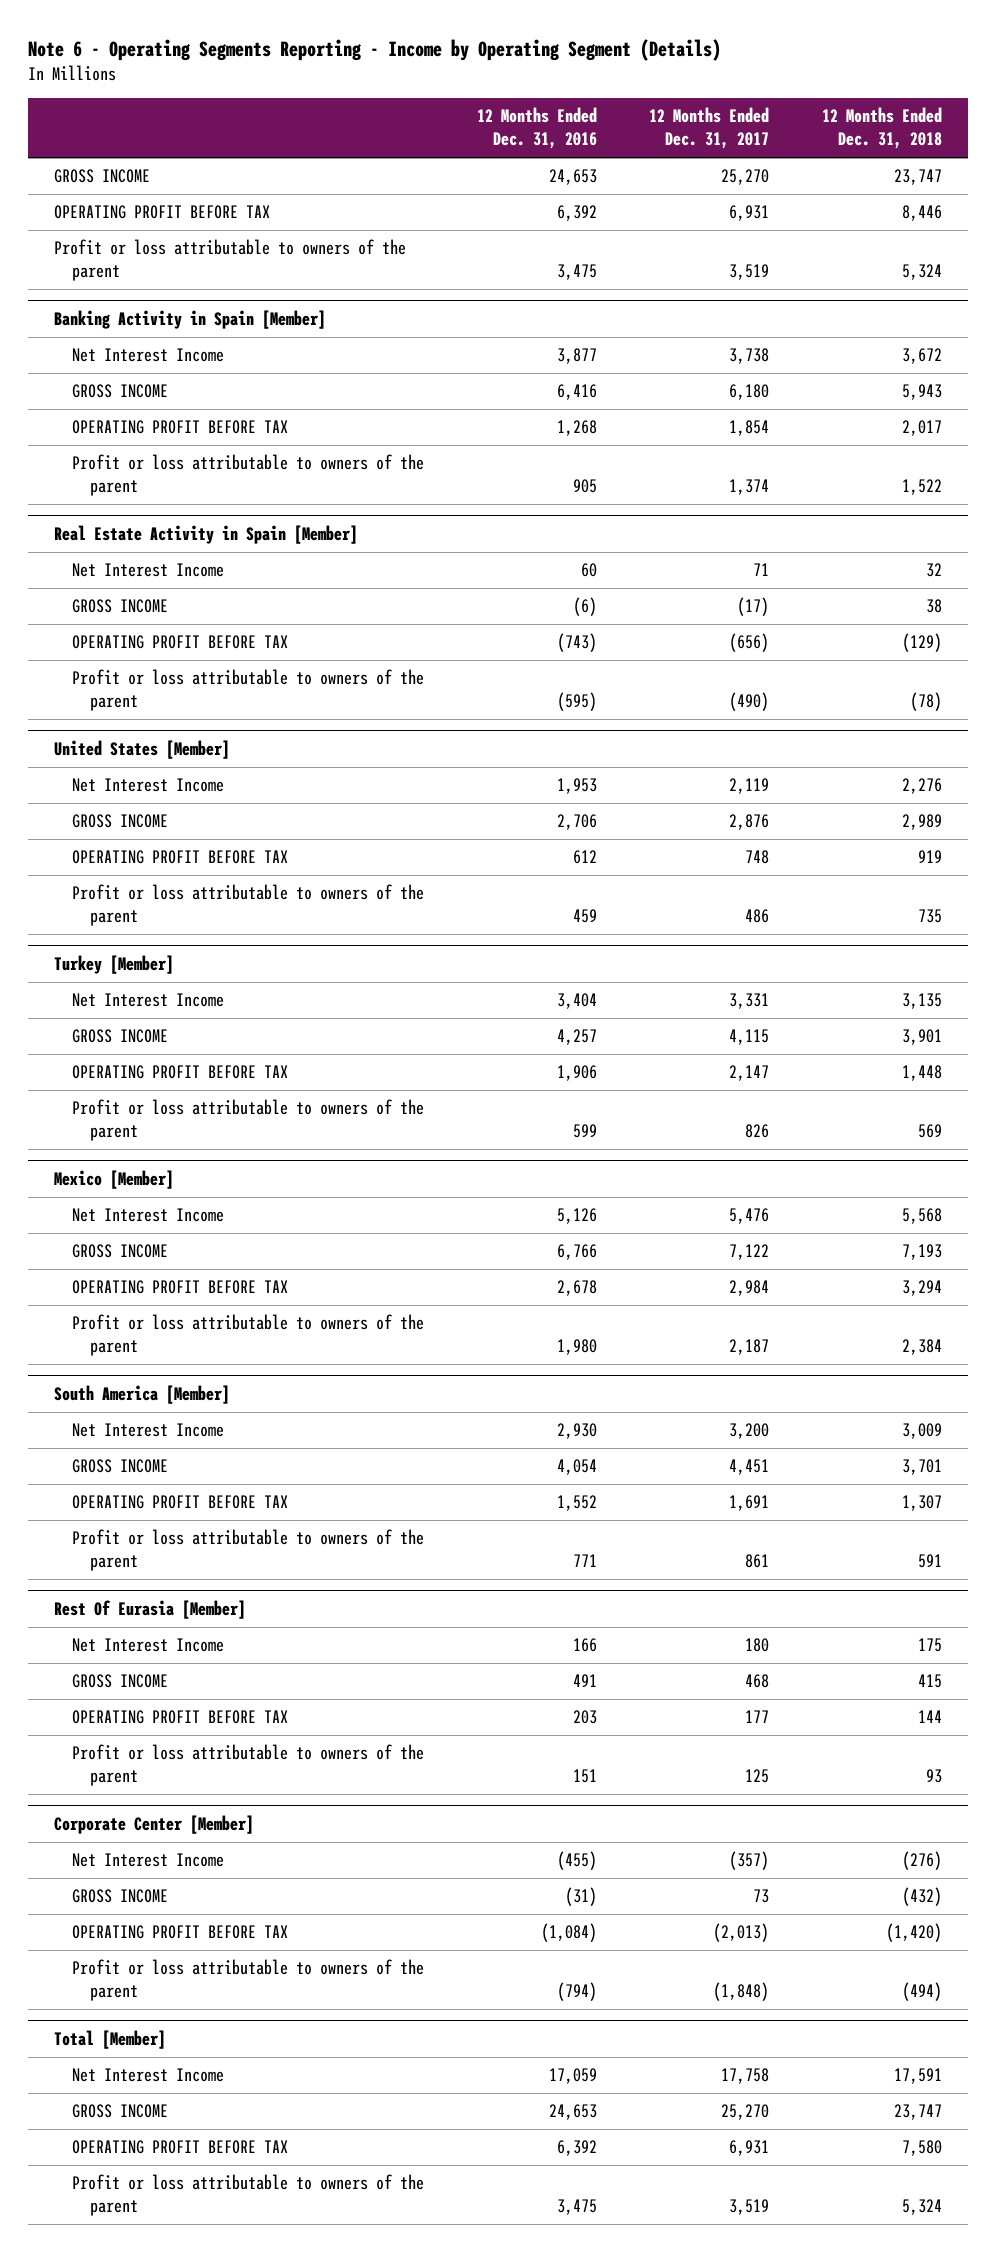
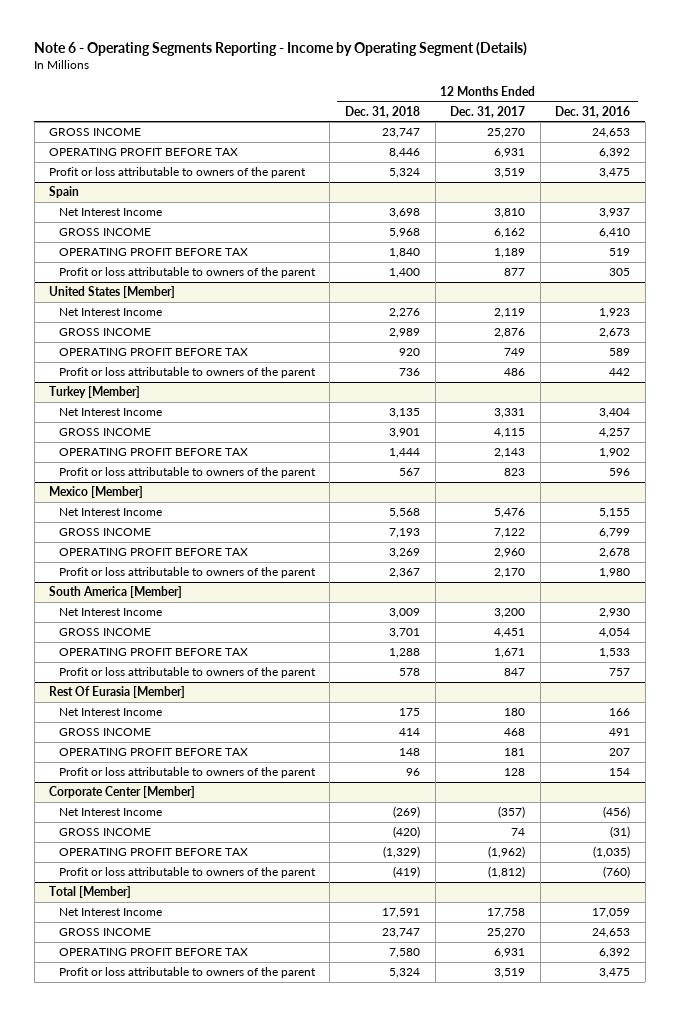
[53,309,326,329] Banking Activity in Spain [Member] -> none
[53,524,358,544] Real Estate Activity in Spain [Member] -> none
[72,563,225,578] Net Interest Income -> none
[72,599,169,614] GROSS INCOME -> none
[72,635,289,650] OPERATING PROFIT BEFORE TAX -> none
[72,669,425,712] Profit or loss attributable to owners of the parent -> none
none -> [49,186,80,199] Spain
[556,348,597,365] 3,877 -> [599,208,631,219] 3,937
[729,348,770,365] 3,738 -> [494,208,526,219] 3,810
[902,348,943,365] 3,672 -> [388,208,420,219] 3,698
[556,384,597,401] 6,416 -> [599,228,631,239] 6,410
[729,384,770,401] 6,180 -> [494,228,526,239] 6,162
[902,384,943,401] 5,943 -> [388,228,420,239] 5,968
[556,420,597,437] 1,268 -> [609,248,631,257] 519
[729,420,770,437] 1,854 -> [494,248,526,259] 1,189
[902,420,943,437] 2,017 -> [388,248,420,259] 1,840
[572,479,597,494] 905 -> [609,268,631,277] 305
[729,479,770,496] 1,374 -> [504,268,526,277] 877
[902,479,943,496] 1,522 -> [388,268,420,279] 1,400
[556,778,597,795] 1,953 -> [599,308,631,319] 1,923
[556,814,597,831] 2,706 -> [599,328,631,339] 2,673
[572,850,597,865] 612 -> [609,348,631,357] 589
[745,850,770,865] 748 -> [504,348,526,357] 749
[918,850,943,864] 919 -> [398,348,420,357] 920
[572,909,597,924] 459 -> [609,368,631,377] 442
[918,909,943,924] 735 -> [398,368,420,377] 736
[556,1065,597,1082] 1,906 -> [599,448,631,459] 1,902
[729,1065,770,1082] 2,147 -> [494,448,526,459] 2,143
[902,1065,943,1082] 1,448 -> [388,448,420,459] 1,444
[572,1124,597,1139] 599 -> [609,468,631,477] 596
[745,1124,770,1139] 826 -> [504,468,526,477] 823
[918,1124,943,1139] 569 -> [398,468,420,477] 567
[556,1208,597,1225] 5,126 -> [599,508,631,519] 5,155
[556,1244,597,1261] 6,766 -> [599,528,631,539] 6,799
[729,1280,770,1297] 2,984 -> [494,548,526,559] 2,960
[902,1280,943,1297] 3,294 -> [388,548,420,559] 3,269
[729,1339,770,1356] 2,187 -> [494,568,526,579] 2,170
[902,1339,943,1356] 2,384 -> [388,568,420,579] 2,367
[556,1495,597,1512] 1,552 -> [599,648,631,659] 1,533
[729,1495,770,1512] 1,691 -> [494,648,526,659] 1,671
[902,1495,943,1512] 1,307 -> [388,648,420,659] 1,288
[572,1554,597,1568] 771 -> [609,668,631,677] 757
[745,1554,770,1569] 861 -> [504,668,526,677] 847
[918,1554,943,1569] 591 -> [398,668,420,677] 578
[918,1674,943,1689] 415 -> [398,728,420,737] 414
[572,1710,597,1725] 203 -> [609,748,631,757] 207
[745,1710,770,1724] 177 -> [504,748,526,757] 181
[918,1710,943,1724] 144 -> [398,748,420,757] 148
[572,1769,597,1784] 151 -> [609,768,631,777] 154
[745,1769,770,1784] 125 -> [504,768,526,777] 128
[926,1769,943,1784] 93 -> [405,768,420,777] 96
[556,1851,597,1871] (455) -> [603,806,631,819] (456)
[902,1851,943,1871] (276) -> [392,806,420,819] (269)
[753,1889,770,1904] 73 -> [511,828,526,837] 74
[902,1887,943,1907] (432) -> [392,826,420,839] (420)
[540,1923,597,1943] (1,084) -> [593,846,631,859] (1,035)
[713,1923,770,1943] (2,013) -> [488,846,526,859] (1,962)
[886,1923,943,1943] (1,420) -> [382,846,420,859] (1,329)
[556,1982,597,2002] (794) -> [603,866,631,879] (760)
[713,1982,770,2002] (1,848) -> [488,866,526,879] (1,812)
[902,1982,943,2002] (494) -> [392,866,420,879] (419)

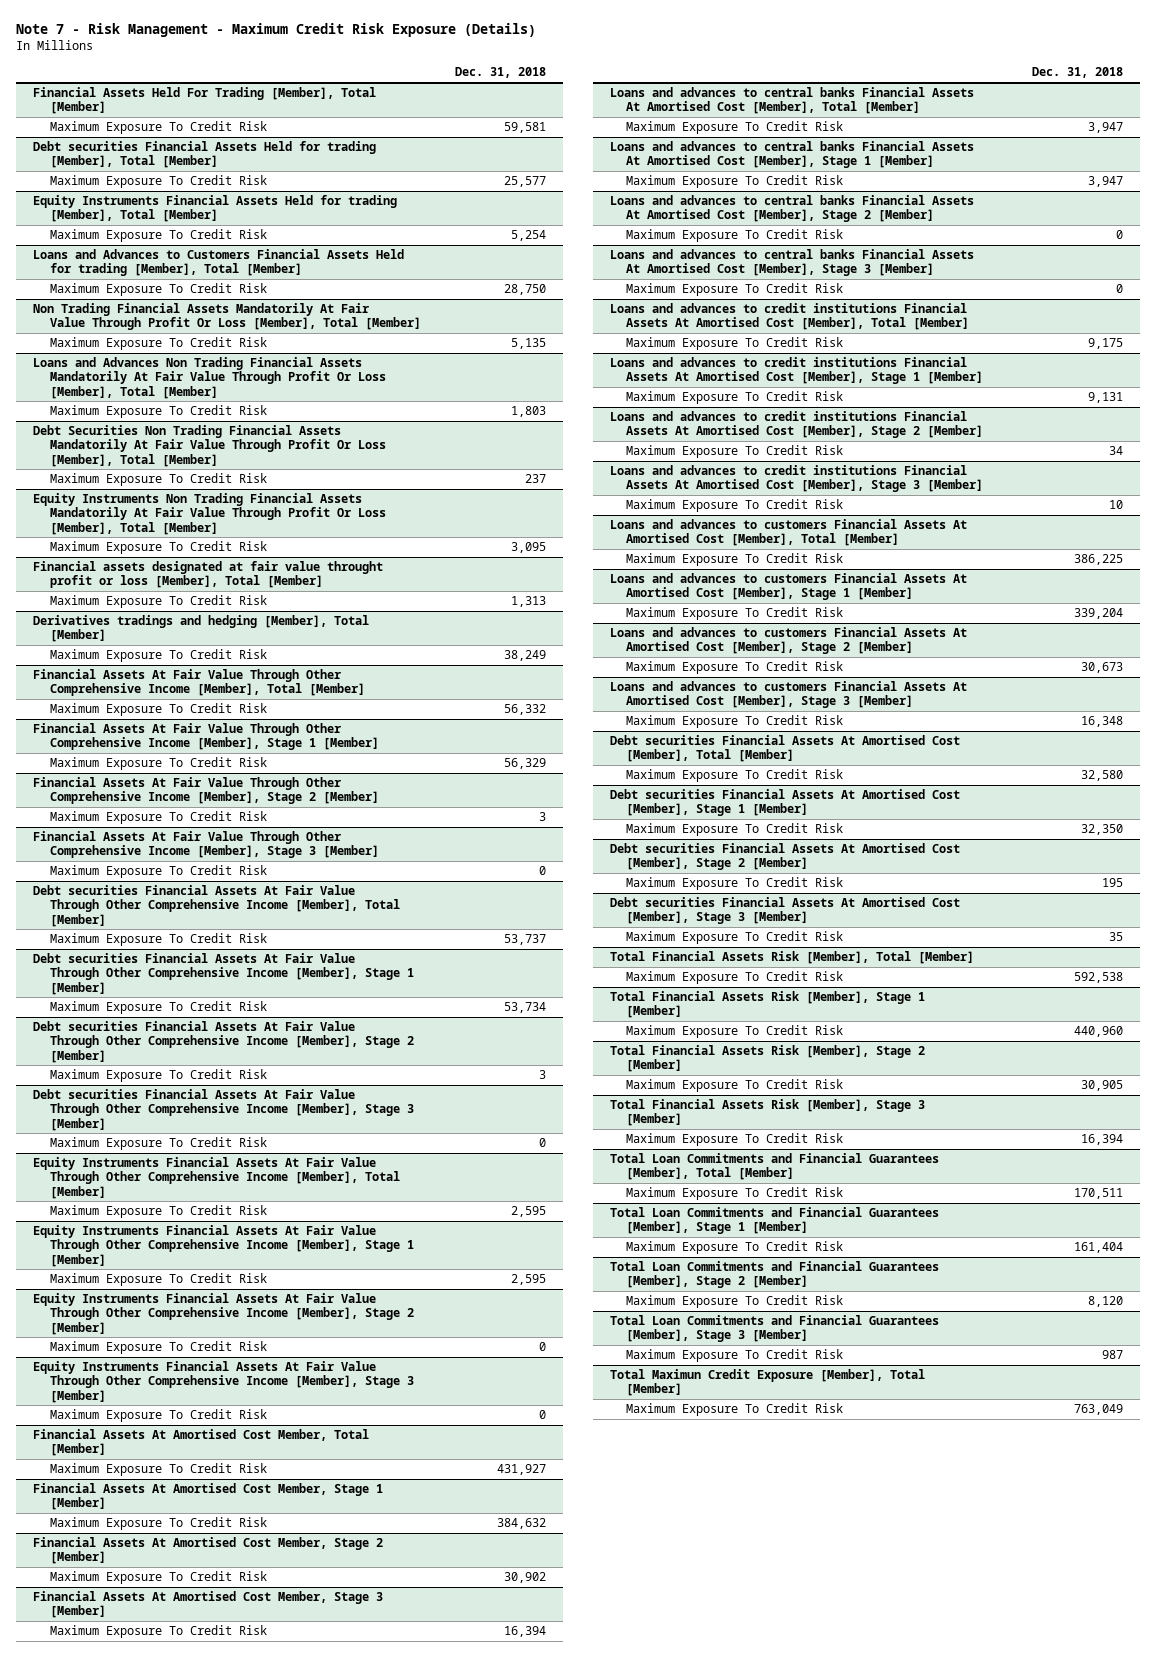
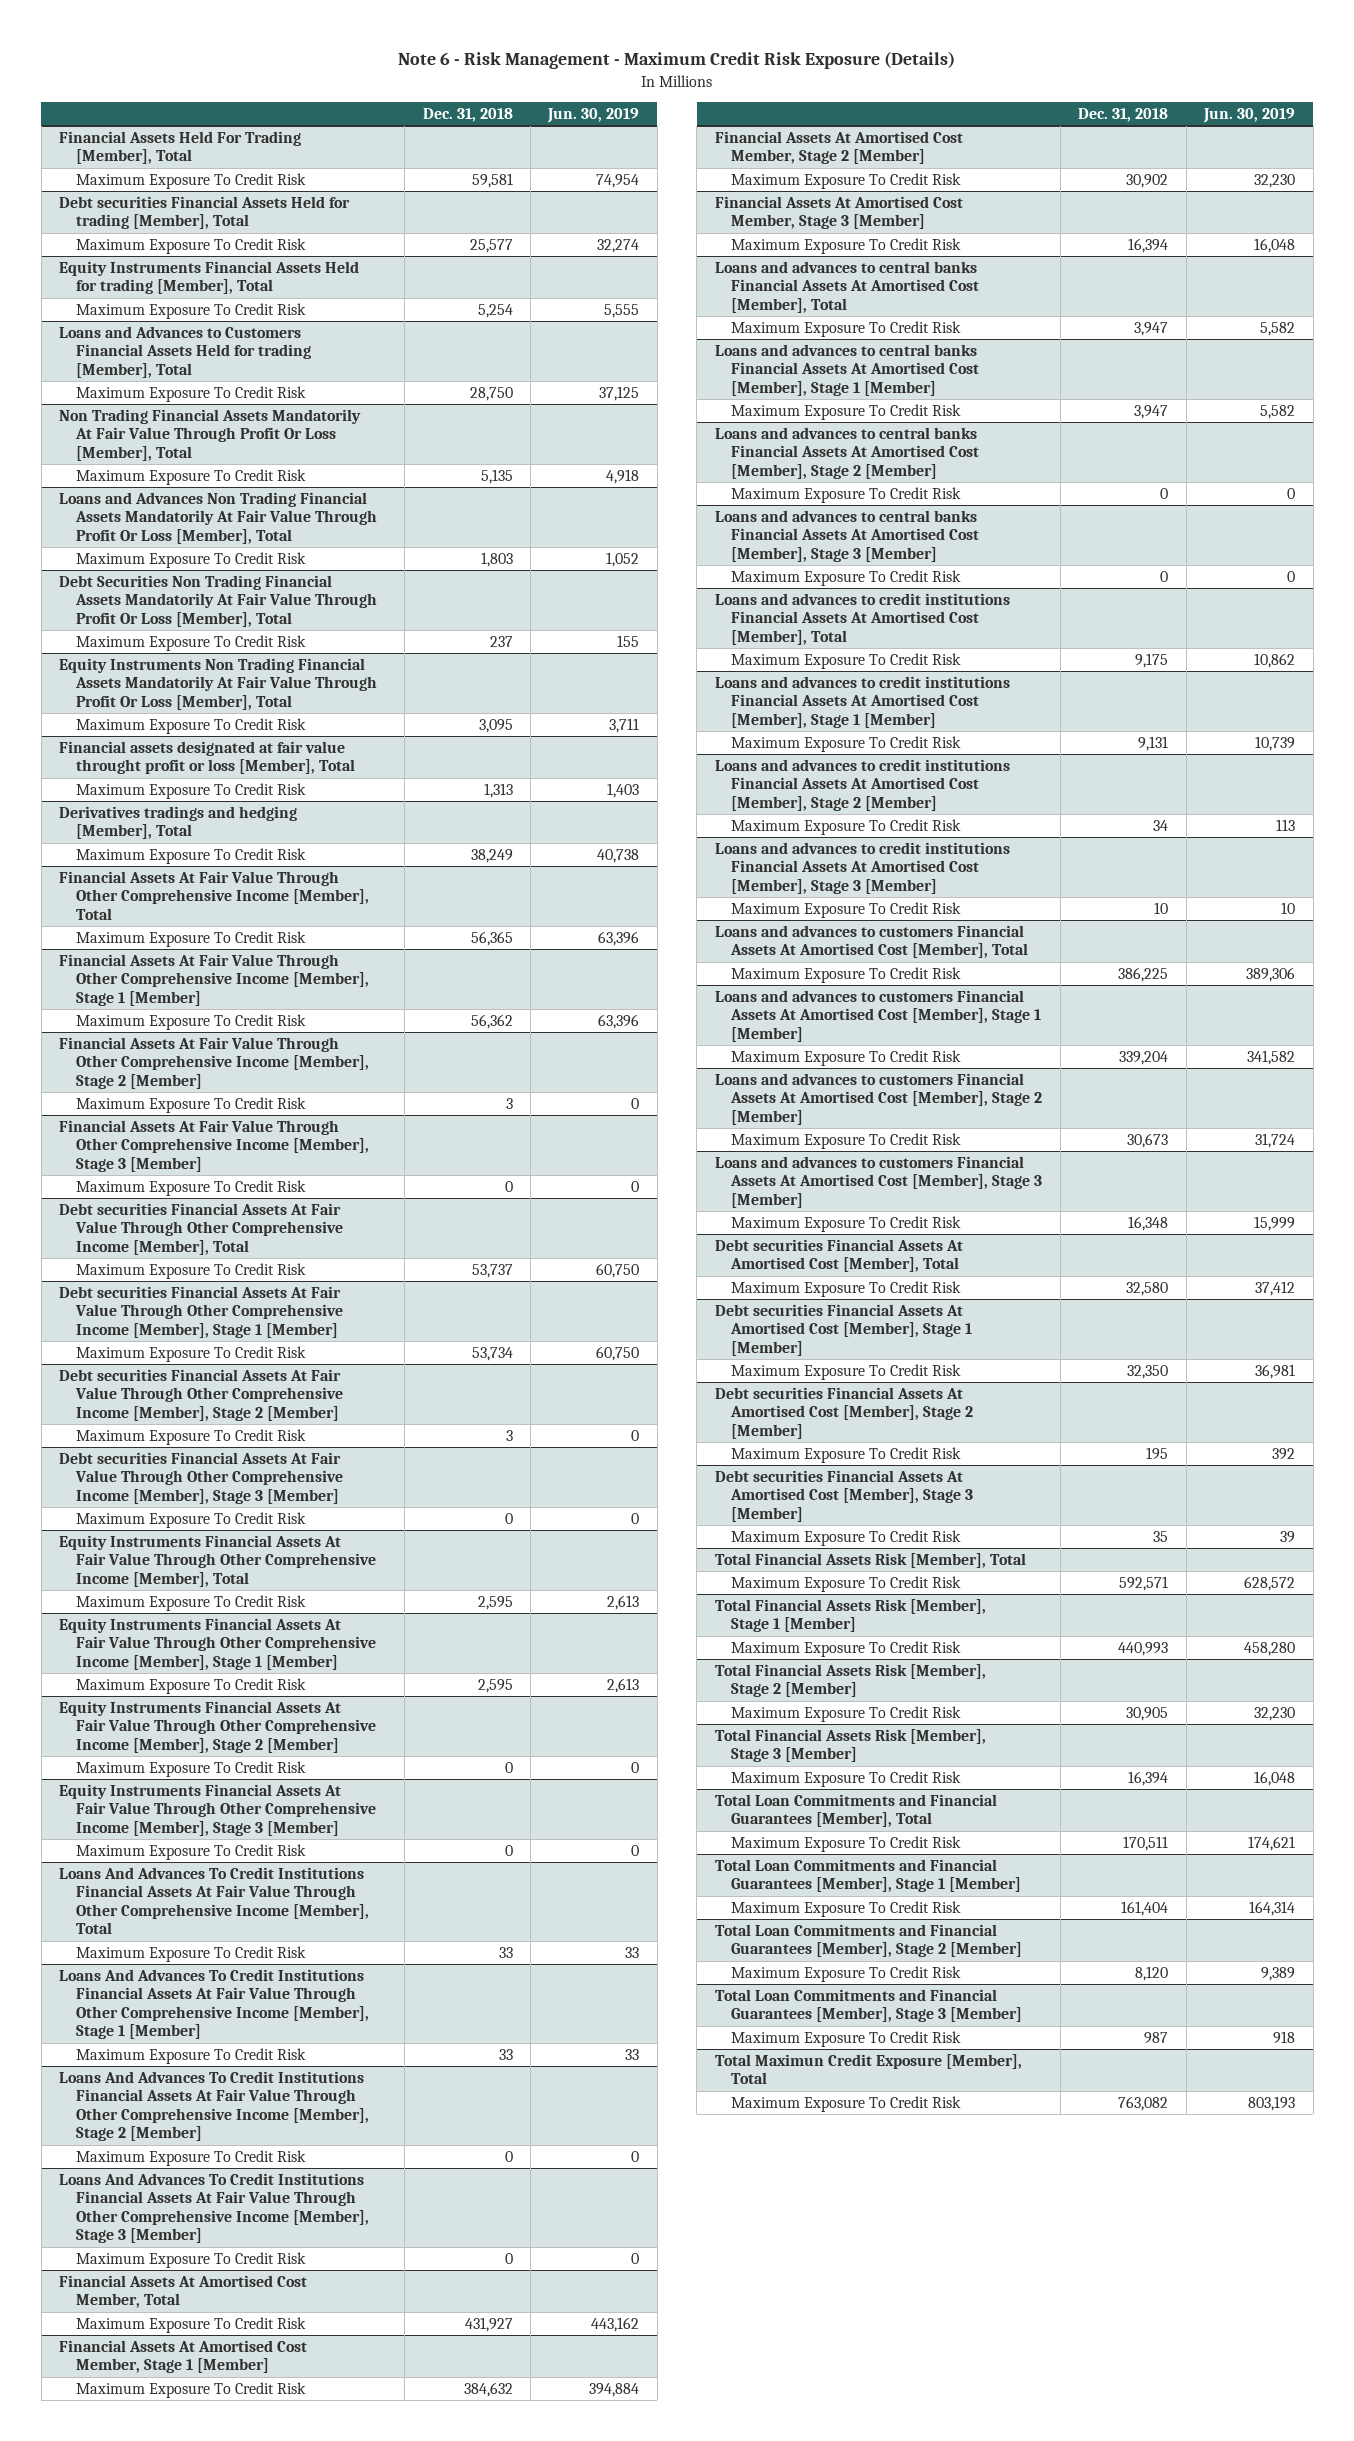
[16,23,537,38] Note 7 - Risk Management - Maximum Credit Risk Exposure (Details) -> [398,51,956,70] Note 6 - Risk Management - Maximum Credit Risk Exposure (Details)
none -> [547,108,640,124] Jun. 30, 2019
[33,87,377,115] Financial Assets Held For Trading [Member], Total [Member] -> [58,130,301,165] Financial Assets Held For Trading [Member], Total
[33,141,377,169] Debt securities Financial Assets Held for trading [Member], Total [Member] -> [58,195,350,230] Debt securities Financial Assets Held for trading [Member], Total
[33,195,398,223] Equity Instruments Financial Assets Held for trading [Member], Total [Member] -> [58,260,359,295] Equity Instruments Financial Assets Held for trading [Member], Total
[33,249,405,277] Loans and Advances to Customers Financial Assets Held for trading [Member], Total [Member] -> [58,325,311,378] Loans and Advances to Customers Financial Assets Held for trading [Member], Total
[33,303,421,331] Non Trading Financial Assets Mandatorily At Fair Value Through Profit Or Loss [Member], Total [Member] -> [58,408,361,461] Non Trading Financial Assets Mandatorily At Fair Value Through Profit Or Loss [Member], Total
[33,357,386,399] Loans and Advances Non Trading Financial Assets Mandatorily At Fair Value Through Profit Or Loss [Member], Total [Member] -> [58,491,377,544] Loans and Advances Non Trading Financial Assets Mandatorily At Fair Value Through Profit Or Loss [Member], Total
[33,425,386,467] Debt Securities Non Trading Financial Assets Mandatorily At Fair Value Through Profit Or Loss [Member], Total [Member] -> [58,574,377,627] Debt Securities Non Trading Financial Assets Mandatorily At Fair Value Through Profit Or Loss [Member], Total
[33,493,386,535] Equity Instruments Non Trading Financial Assets Mandatorily At Fair Value Through Profit Or Loss [Member], Total [Member] -> [58,657,377,710] Equity Instruments Non Trading Financial Assets Mandatorily At Fair Value Through Profit Or Loss [Member], Total
[33,561,384,589] Financial assets designated at fair value throught profit or loss [Member], Total [Member] -> [58,740,355,775] Financial assets designated at fair value throught profit or loss [Member], Total
[33,615,370,643] Derivatives tradings and hedging [Member], Total [Member] -> [58,805,297,840] Derivatives tradings and hedging [Member], Total
[33,669,365,697] Financial Assets At Fair Value Through Other Comprehensive Income [Member], Total [Member] -> [58,870,369,920] Financial Assets At Fair Value Through Other Comprehensive Income [Member], Total
[504,704,547,716] 56,332 -> [470,930,513,946] 56,365
[504,758,547,770] 56,329 -> [470,1013,513,1029] 56,362
[33,885,400,927] Debt securities Financial Assets At Fair Value Through Other Comprehensive Income [Member], Total [Member] -> [58,1202,343,1255] Debt securities Financial Assets At Fair Value Through Other Comprehensive Income [Member], Total
[33,1157,400,1199] Equity Instruments Financial Assets At Fair Value Through Other Comprehensive Income [Member], Total [Member] -> [58,1534,376,1587] Equity Instruments Financial Assets At Fair Value Through Other Comprehensive Income [Member], Total
none -> [58,1866,369,1935] Loans And Advances To Credit Institutions Financial Assets At Fair Value Through Other Comprehensive Income [Member], Total
none -> [75,1945,306,1962] Maximum Exposure To Credit Risk
none -> [58,1968,369,2040] Loans And Advances To Credit Institutions Financial Assets At Fair Value Through Other Comprehensive Income [Member], Stage 1 [Member]
none -> [75,2047,306,2064] Maximum Exposure To Credit Risk
none -> [58,2070,369,2142] Loans And Advances To Credit Institutions Financial Assets At Fair Value Through Other Comprehensive Income [Member], Stage 2 [Member]
none -> [75,2149,306,2166] Maximum Exposure To Credit Risk
none -> [58,2172,369,2244] Loans And Advances To Credit Institutions Financial Assets At Fair Value Through Other Comprehensive Income [Member], Stage 3 [Member]
none -> [75,2251,306,2268] Maximum Exposure To Credit Risk
[33,1429,370,1457] Financial Assets At Amortised Cost Member, Total [Member] -> [58,2274,307,2309] Financial Assets At Amortised Cost Member, Total
[609,87,974,115] Loans and advances to central banks Financial Assets At Amortised Cost [Member], Total [Member] -> [714,260,980,313] Loans and advances to central banks Financial Assets At Amortised Cost [Member], Total
[609,303,970,331] Loans and advances to credit institutions Financial Assets At Amortised Cost [Member], Total [Member] -> [714,592,1010,645] Loans and advances to credit institutions Financial Assets At Amortised Cost [Member], Total
[609,519,967,547] Loans and advances to customers Financial Assets At Amortised Cost [Member], Total [Member] -> [714,924,1029,959] Loans and advances to customers Financial Assets At Amortised Cost [Member], Total
[609,735,960,763] Debt securities Financial Assets At Amortised Cost [Member], Total [Member] -> [714,1238,963,1273] Debt securities Financial Assets At Amortised Cost [Member], Total
[609,951,974,965] Total Financial Assets Risk [Member], Total [Member] -> [714,1552,1026,1568] Total Financial Assets Risk [Member], Total
[1073,972,1123,984] 592,538 -> [1119,1575,1169,1591] 592,571
[1073,1026,1123,1038] 440,960 -> [1118,1641,1169,1656] 440,993
[609,1153,939,1181] Total Loan Commitments and Financial Guarantees [Member], Total [Member] -> [714,1793,997,1828] Total Loan Commitments and Financial Guarantees [Member], Total
[609,1369,925,1397] Total Maximun Credit Exposure [Member], Total [Member] -> [714,2053,1022,2085] Total Maximun Credit Exposure [Member], Total
[1073,1404,1123,1416] 763,049 -> [1118,2095,1169,2111] 763,082

